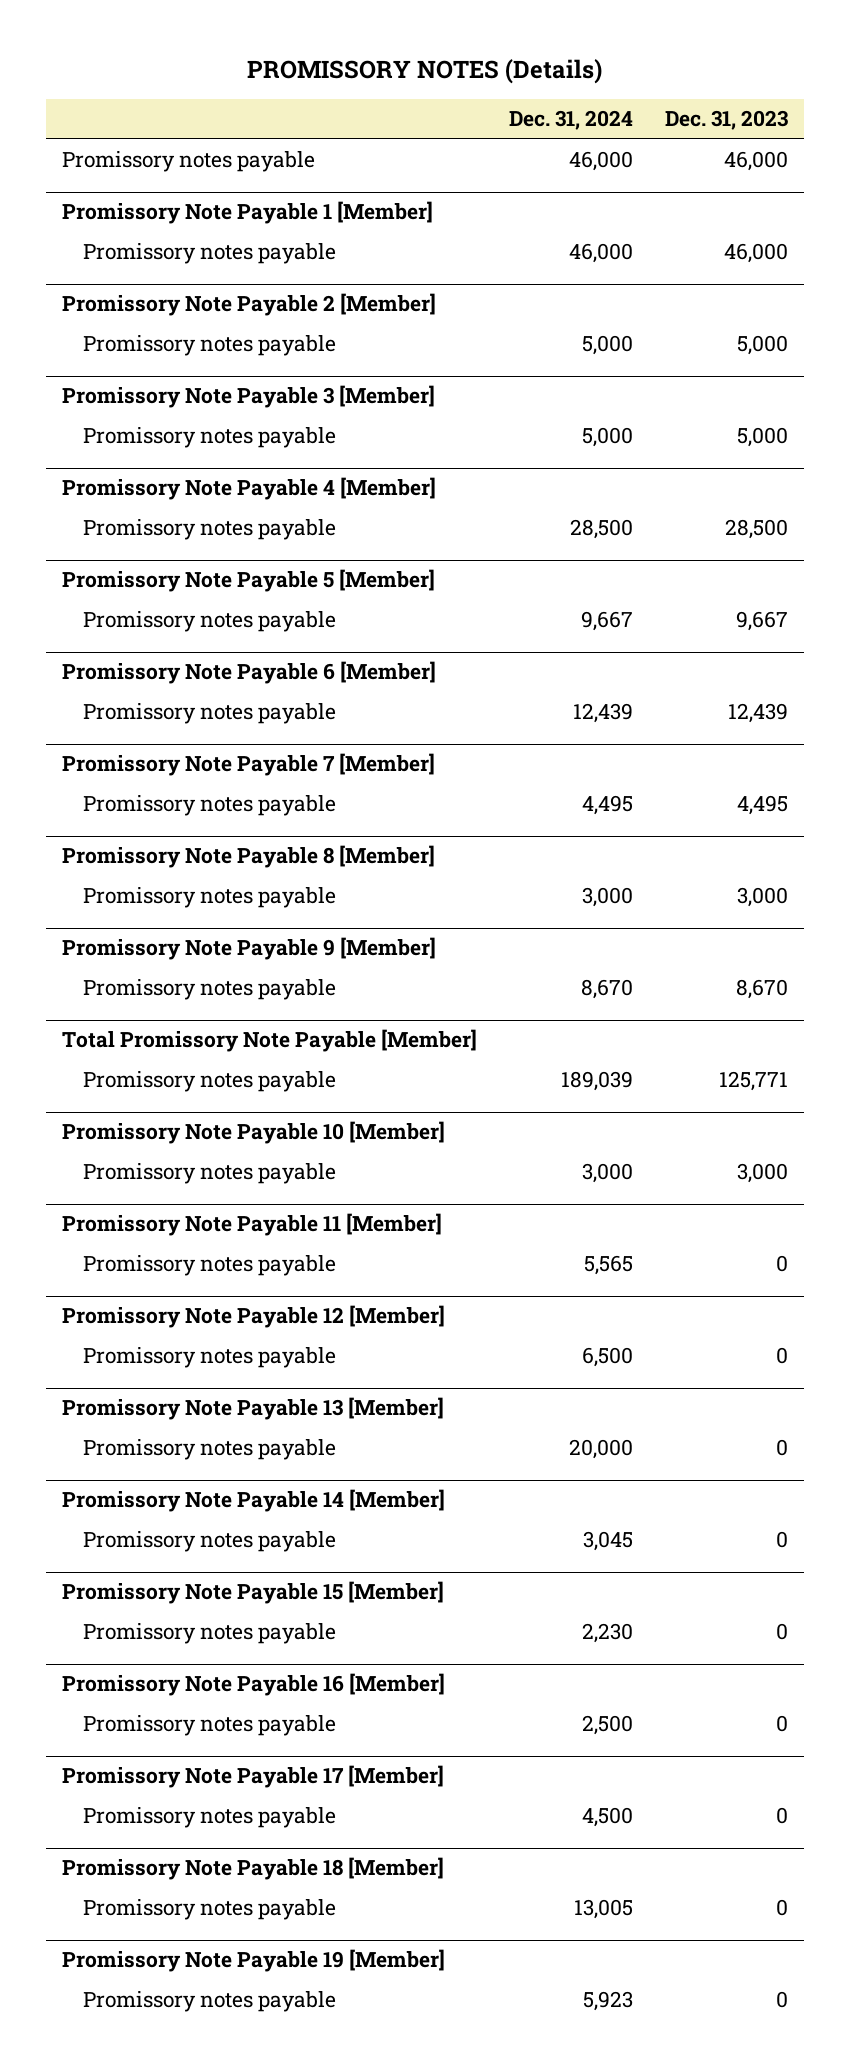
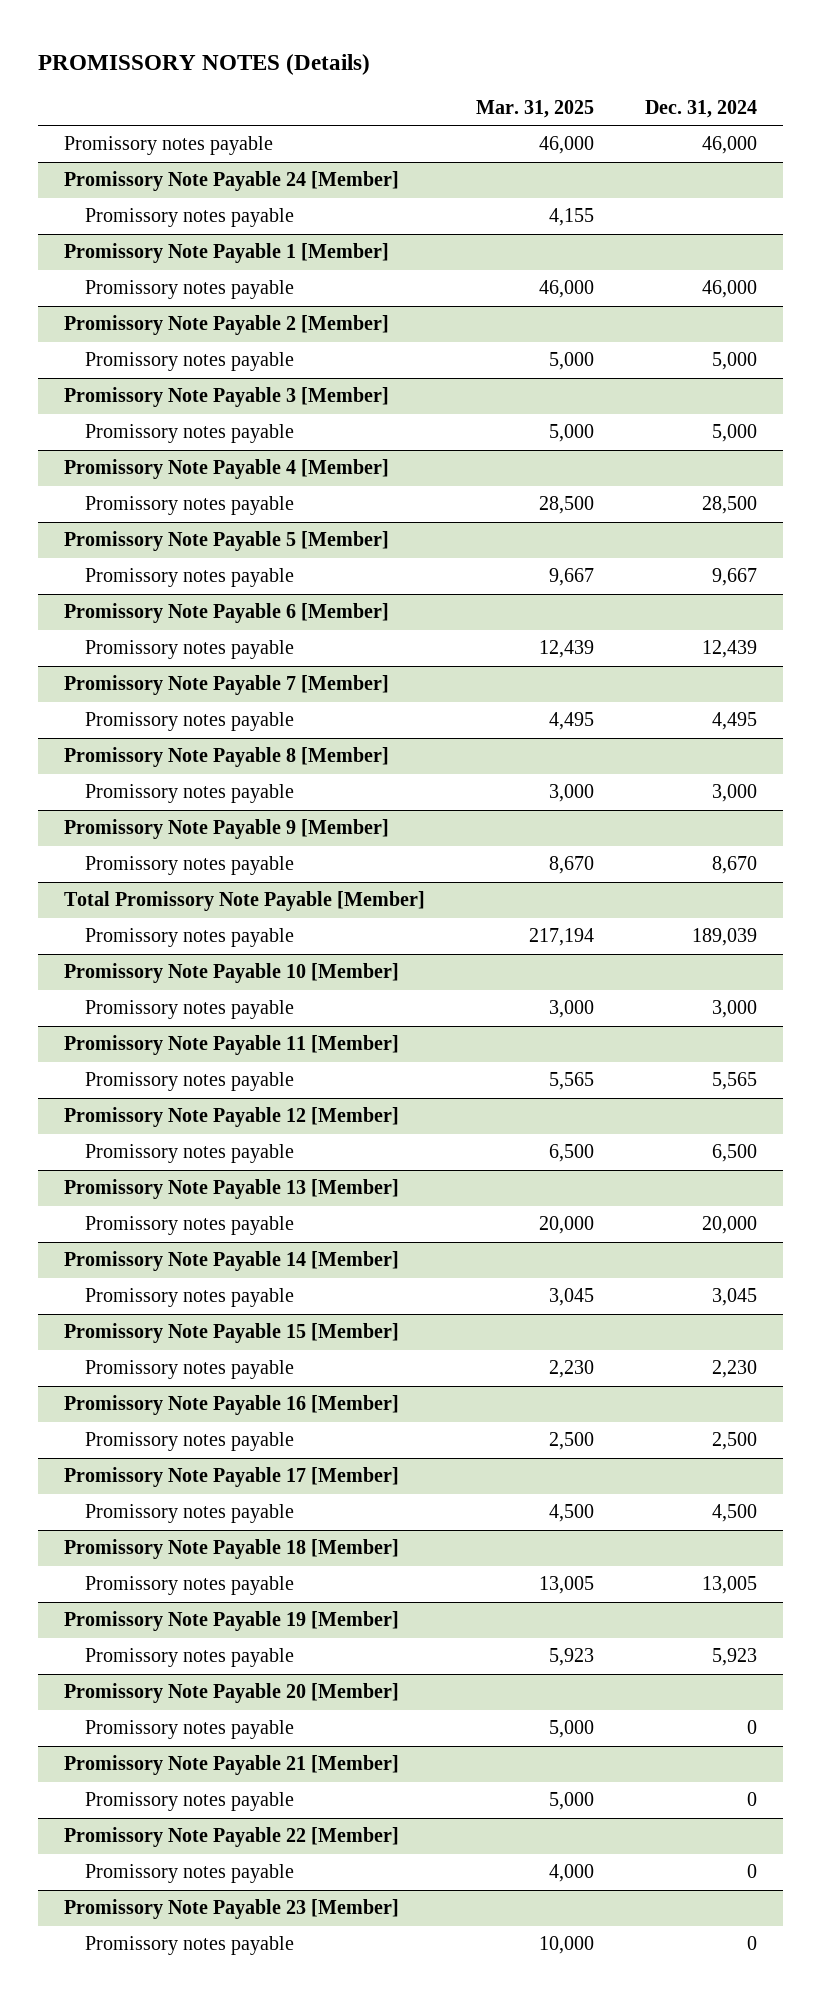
[664,110,788,131] Dec. 31, 2023 -> none
none -> [476,99,595,118] Mar. 31, 2025
none -> [64,171,400,192] Promissory Note Payable 24 [Member]
none -> [84,208,294,228] Promissory notes payable
none -> [64,1683,400,1704] Promissory Note Payable 20 [Member]
none -> [84,1720,294,1740] Promissory notes payable
none -> [64,1755,400,1776] Promissory Note Payable 21 [Member]
none -> [84,1792,294,1812] Promissory notes payable
none -> [64,1827,400,1848] Promissory Note Payable 22 [Member]
none -> [84,1864,294,1884] Promissory notes payable
none -> [64,1899,400,1920] Promissory Note Payable 23 [Member]
none -> [84,1936,294,1956] Promissory notes payable

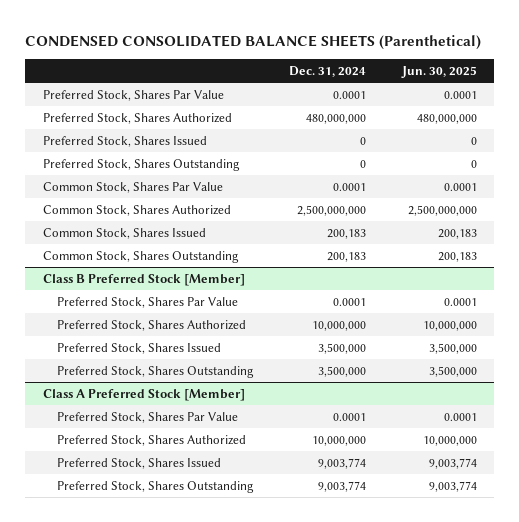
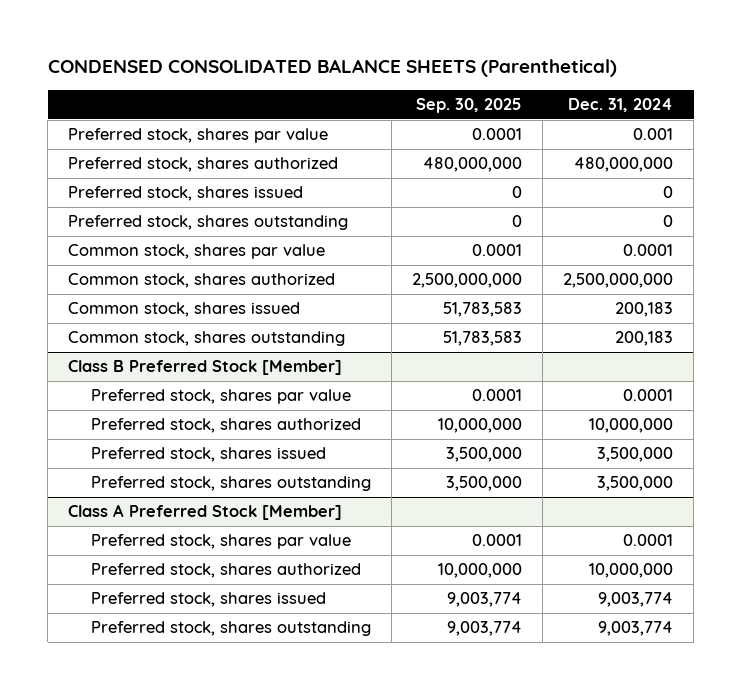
[400,65,477,78] Jun. 30, 2025 -> none
none -> [416,97,523,113] Sep. 30, 2025
[42,89,224,101] Preferred Stock, Shares Par Value -> [68,128,329,144] Preferred stock, shares par value
[332,90,366,99] 0.0001 -> [633,128,674,141] 0.001
[42,112,232,124] Preferred Stock, Shares Authorized -> [68,157,339,173] Preferred stock, shares authorized
[42,135,207,147] Preferred Stock, Shares Issued -> [68,186,304,202] Preferred stock, shares issued
[42,158,240,171] Preferred Stock, Shares Outstanding -> [68,215,349,231] Preferred stock, shares outstanding
[42,181,223,193] Common Stock, Shares Par Value -> [68,244,326,260] Common stock, shares par value
[42,204,231,216] Common Stock, Shares Authorized -> [68,273,336,289] Common stock, shares authorized
[42,227,206,239] Common Stock, Shares Issued -> [68,302,301,318] Common stock, shares issued
[42,250,239,263] Common Stock, Shares Outstanding -> [68,331,346,347] Common stock, shares outstanding
[57,296,239,308] Preferred Stock, Shares Par Value -> [91,389,352,405] Preferred stock, shares par value
[57,319,247,331] Preferred Stock, Shares Authorized -> [91,418,362,434] Preferred stock, shares authorized
[57,342,222,354] Preferred Stock, Shares Issued -> [91,447,327,463] Preferred stock, shares issued
[57,365,255,378] Preferred Stock, Shares Outstanding -> [91,476,372,492] Preferred stock, shares outstanding
[57,411,239,423] Preferred Stock, Shares Par Value -> [91,534,352,550] Preferred stock, shares par value
[57,434,247,446] Preferred Stock, Shares Authorized -> [91,563,362,579] Preferred stock, shares authorized
[57,457,222,469] Preferred Stock, Shares Issued -> [91,592,327,608] Preferred stock, shares issued
[57,480,255,493] Preferred Stock, Shares Outstanding -> [91,621,372,637] Preferred stock, shares outstanding

